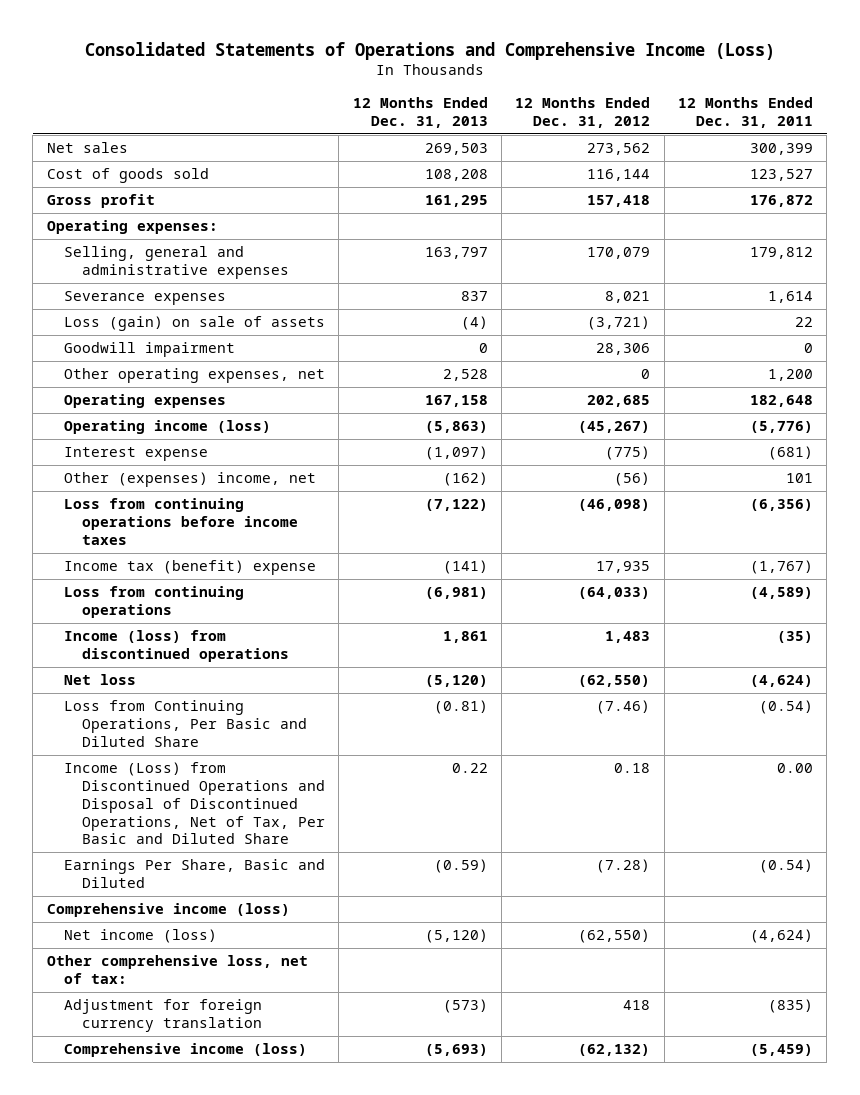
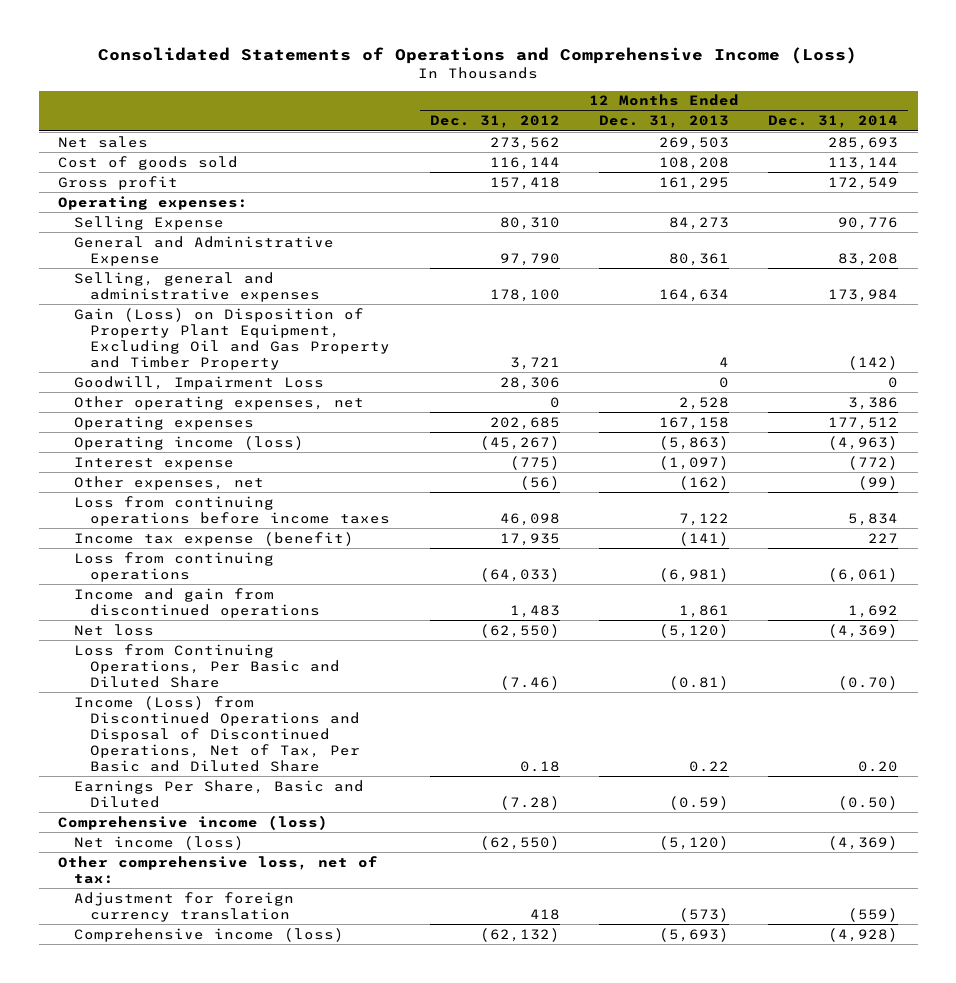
[678,97,814,129] 12 Months Ended Dec. 31, 2011 -> none
none -> [767,115,898,129] Dec. 31, 2014
[64,291,227,306] Severance expenses -> none
none -> [74,215,225,230] Selling Expense
none -> [74,235,335,266] General and Administrative Expense
[424,247,488,260] 163,797 -> [658,288,729,302] 164,634
[587,247,651,260] 170,079 -> [489,288,560,302] 178,100
[64,316,326,332] Loss (gain) on sale of assets -> [74,307,391,370] Gain (Loss) on Disposition of Property Plant Equipment, Excluding Oil and Gas Property and Timber Property
[460,316,488,331] (4) -> [718,356,729,367] 4
[587,316,651,331] (3,721) -> [509,356,560,370] 3,721
[64,342,236,358] Goodwill impairment -> [74,375,325,390] Goodwill, Impairment Loss
[64,472,317,488] Other (expenses) income, net -> [74,475,265,490] Other expenses, net
[424,499,488,512] (7,122) -> [678,512,729,526] 7,122
[578,499,651,512] (46,098) -> [499,512,560,526] 46,098
[64,560,317,576] Income tax (benefit) expense -> [74,531,355,546] Income tax expense (benefit)
[64,630,289,663] Income (loss) from discontinued operations -> [74,587,321,618] Income and gain from discontinued operations

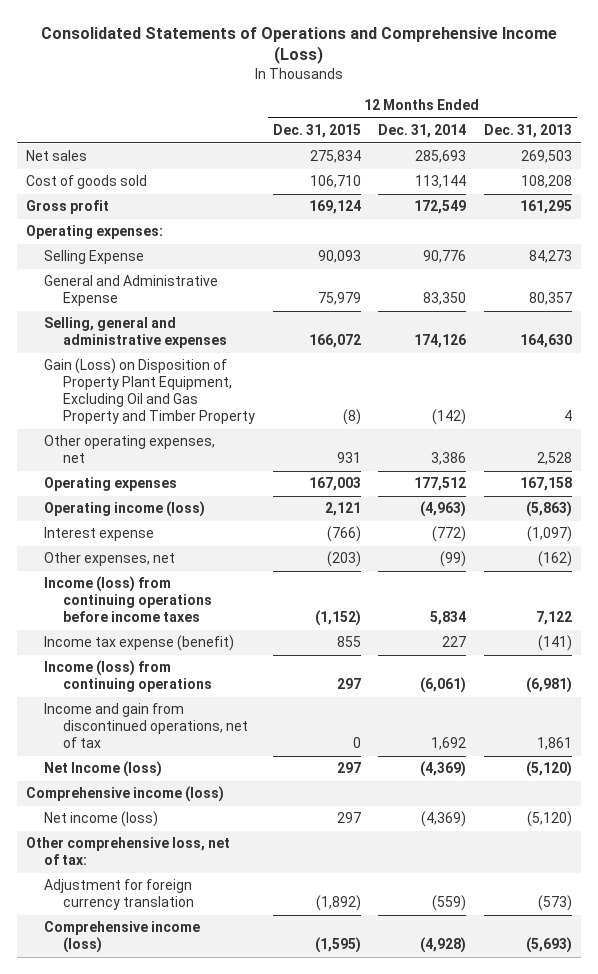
[429,115,560,129] Dec. 31, 2012 -> none
none -> [272,124,361,139] Dec. 31, 2015
[668,252,729,266] 80,361 -> [529,292,573,306] 80,357
[837,252,898,266] 83,208 -> [423,292,467,306] 83,350
[658,288,729,302] 164,634 -> [520,334,573,349] 164,630
[827,288,898,302] 173,984 -> [414,334,467,349] 174,126
[74,375,325,390] Goodwill, Impairment Loss -> none
[74,495,391,526] Loss from continuing operations before income taxes -> [44,576,213,623] Income (loss) from continuing operations before income taxes
[74,643,341,688] Loss from Continuing Operations, Per Basic and Diluted Share -> none
[74,695,361,772] Income (Loss) from Discontinued Operations and Disposal of Discontinued Operations, Net of Tax, Per Basic and Diluted Share -> none
[74,779,365,808] Earnings Per Share, Basic and Diluted -> none
[74,551,275,582] Loss from continuing operations -> [44,660,213,693] Income (loss) from continuing operations
[74,587,321,618] Income and gain from discontinued operations -> [44,703,249,749] Income and gain from discontinued operations, net of tax
[74,623,155,636] Net loss -> [44,761,163,778] Net Income (loss)

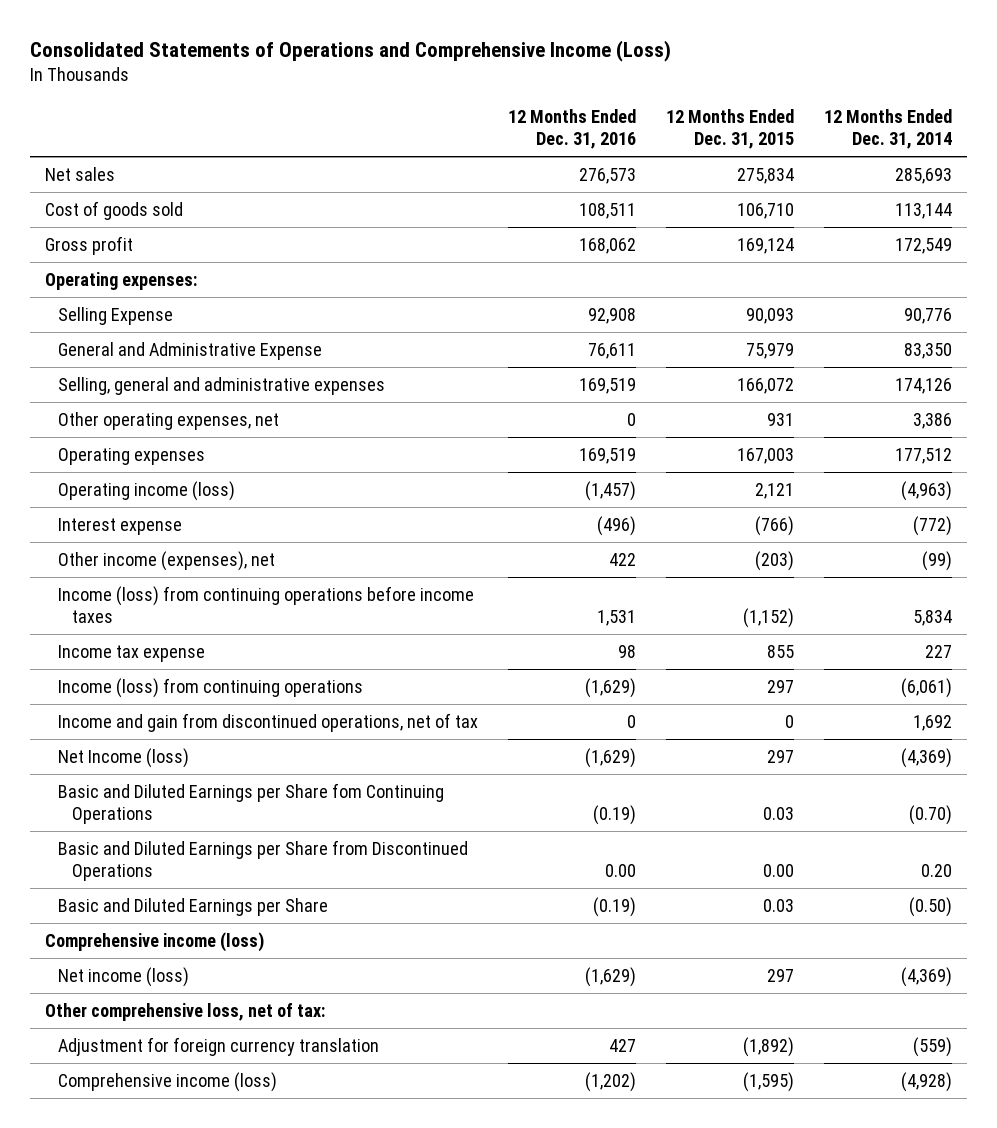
[484,124,573,139] Dec. 31, 2013 -> none
none -> [508,108,637,150] 12 Months Ended Dec. 31, 2016
[44,358,256,425] Gain (Loss) on Disposition of Property Plant Equipment, Excluding Oil and Gas Property and Timber Property -> none
[44,552,176,567] Other expenses, net -> [58,550,276,571] Other income (expenses), net
[44,635,235,652] Income tax expense (benefit) -> [58,644,206,662] Income tax expense
none -> [58,782,445,824] Basic and Diluted Earnings per Share fom Continuing Operations
none -> [58,839,469,881] Basic and Diluted Earnings per Share from Discontinued Operations
none -> [58,897,329,916] Basic and Diluted Earnings per Share

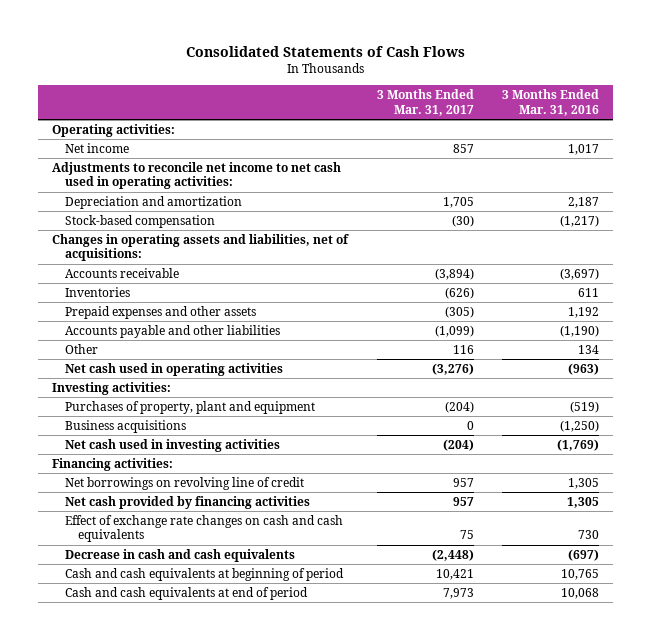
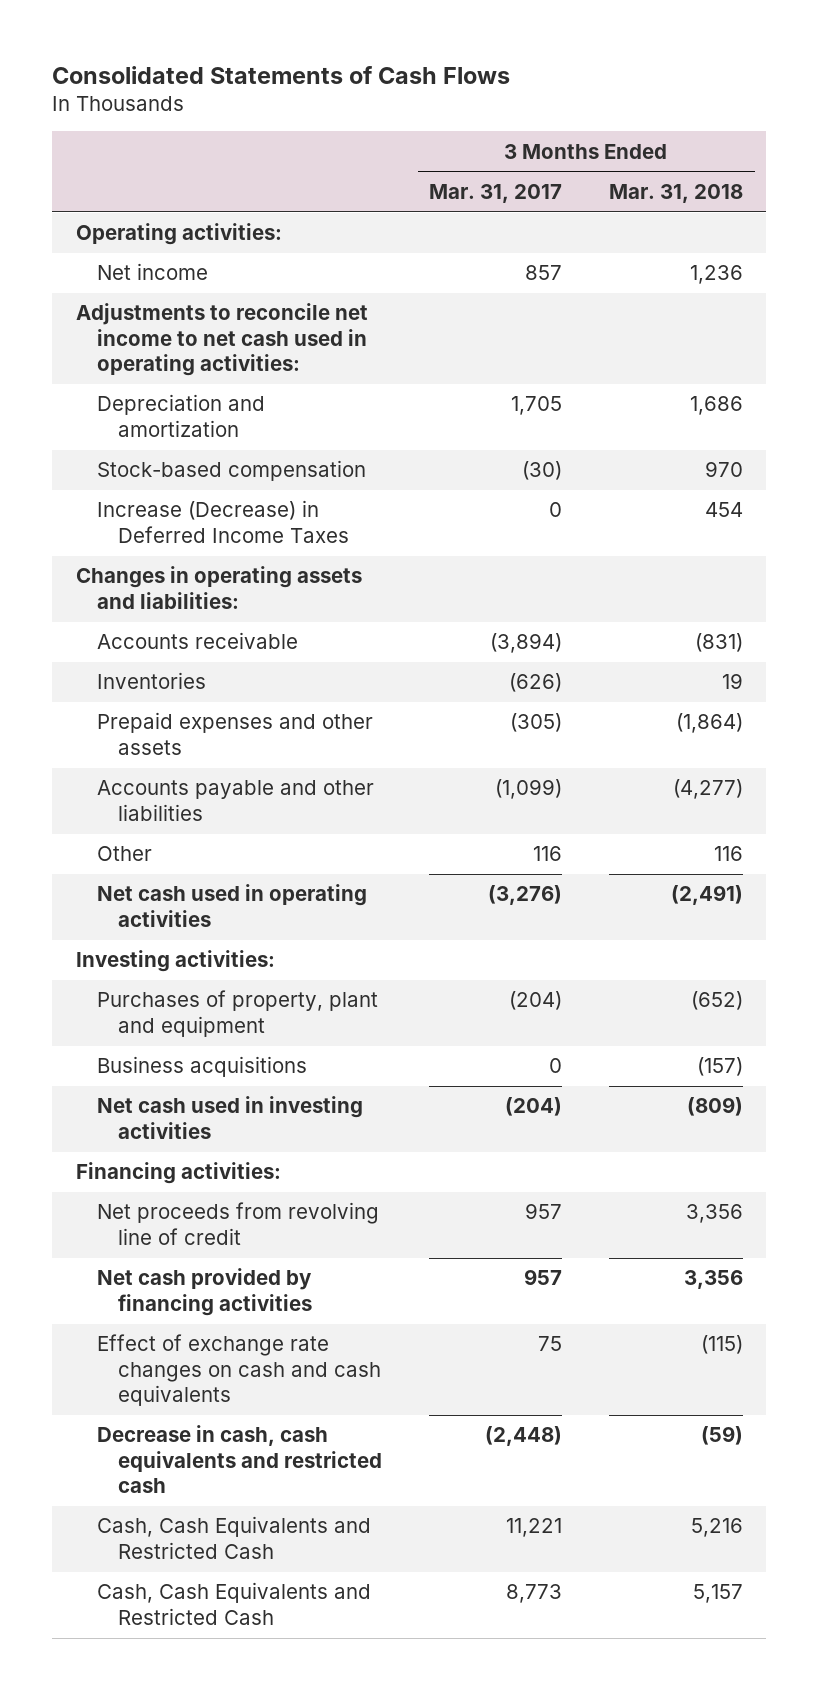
[501,89,599,116] 3 Months Ended Mar. 31, 2016 -> none
none -> [608,183,743,203] Mar. 31, 2018
none -> [97,500,350,543] Increase (Decrease) in Deferred Income Taxes
[52,233,350,262] Changes in operating assets and liabilities, net of acquisitions: -> [75,566,362,609] Changes in operating assets and liabilities:
[65,476,305,490] Net borrowings on revolving line of credit -> [97,1202,380,1245] Net proceeds from revolving line of credit
[65,567,345,581] Cash and cash equivalents at beginning of period -> none
[65,586,309,600] Cash and cash equivalents at end of period -> none
[65,548,296,562] Decrease in cash and cash equivalents -> [97,1425,383,1494] Decrease in cash, cash equivalents and restricted cash
none -> [97,1516,372,1559] Cash, Cash Equivalents and Restricted Cash
none -> [97,1582,372,1625] Cash, Cash Equivalents and Restricted Cash

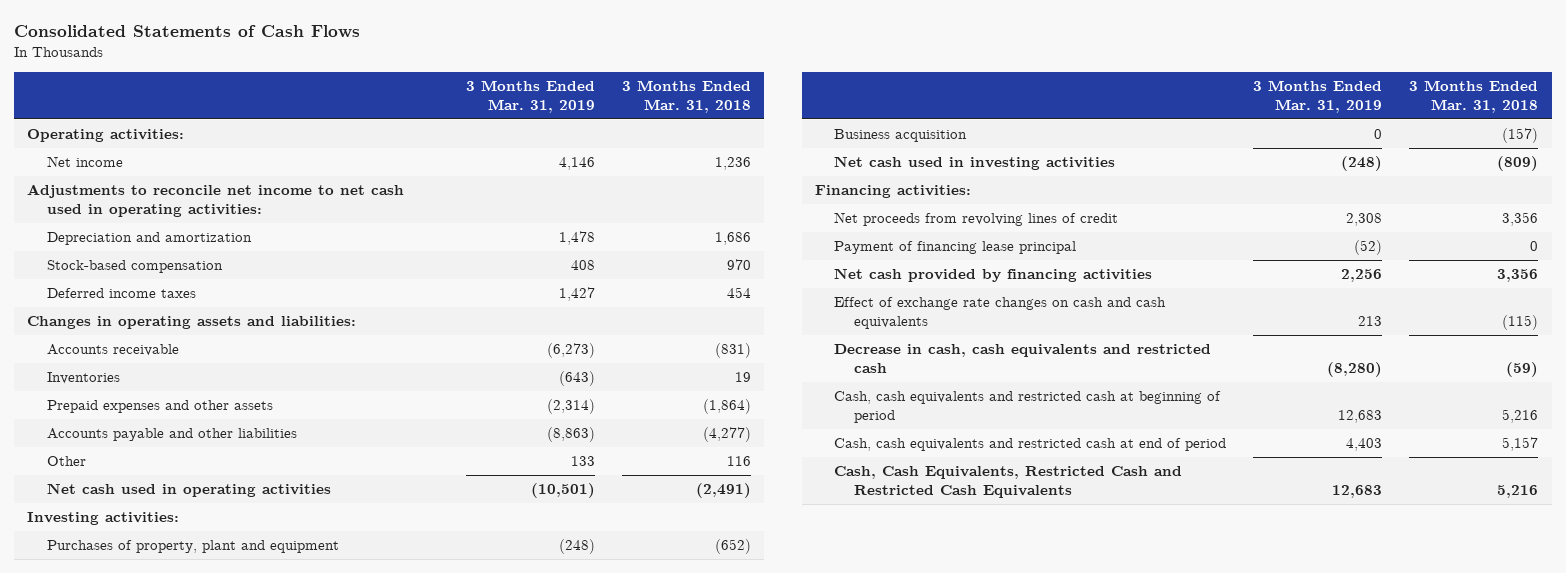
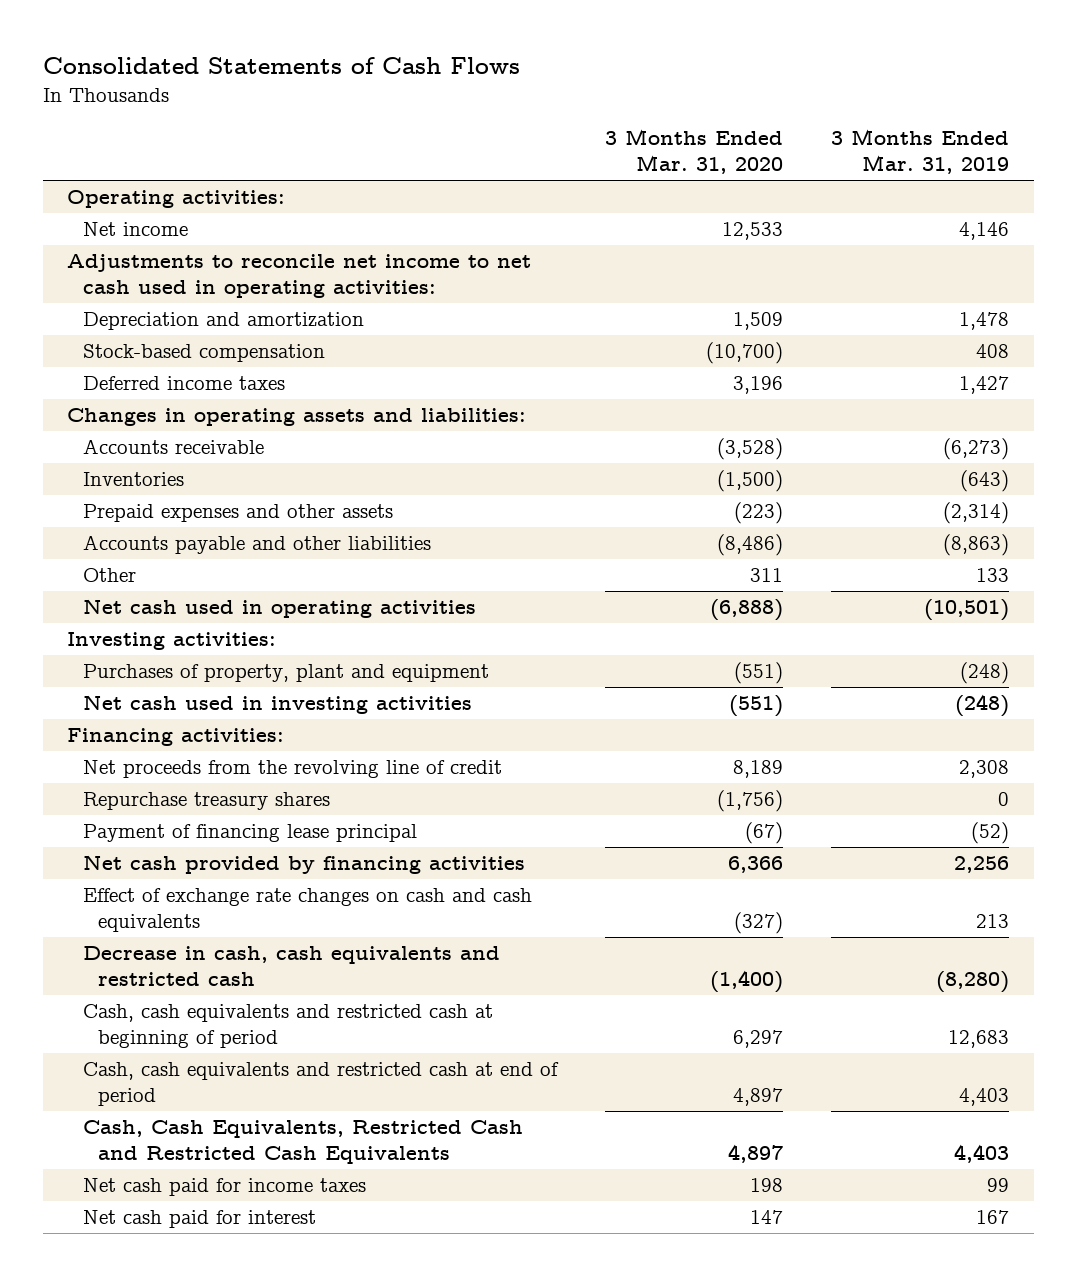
[621,80,751,113] 3 Months Ended Mar. 31, 2018 -> none
none -> [605,129,784,175] 3 Months Ended Mar. 31, 2020
[834,129,968,143] Business acquisition -> none
[834,212,1119,227] Net proceeds from revolving lines of credit -> [82,760,502,779] Net proceeds from the revolving line of credit
none -> [82,792,330,811] Repurchase treasury shares
[1332,485,1383,499] 12,683 -> [954,1144,1010,1164] 4,403
none -> [82,1178,366,1197] Net cash paid for income taxes
none -> [82,1210,316,1229] Net cash paid for interest

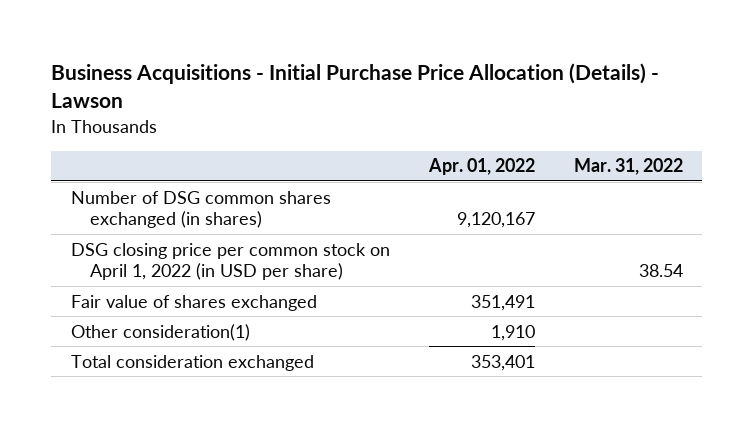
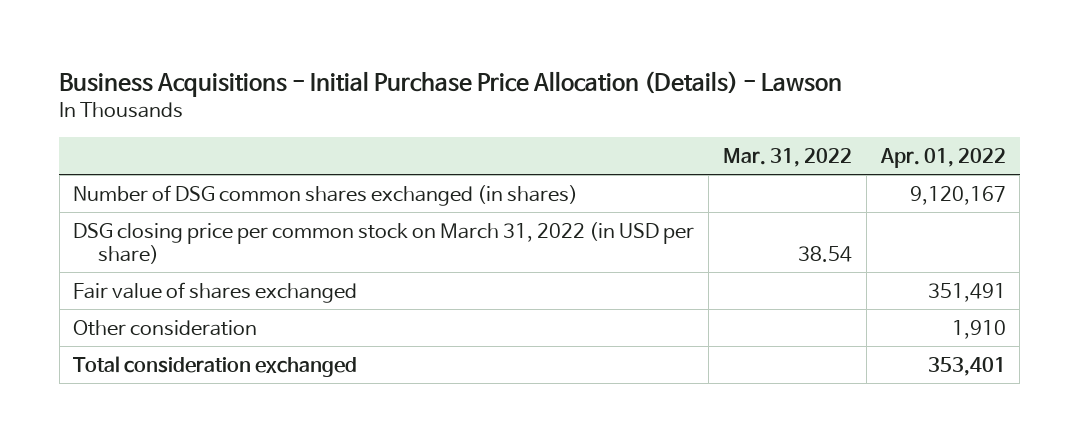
[70,242,390,281] DSG closing price per common stock on April 1, 2022 (in USD per share) -> [73,221,695,265] DSG closing price per common stock on March 31, 2022 (in USD per share)
[70,323,250,341] Other consideration(1) -> [73,319,258,336] Other consideration

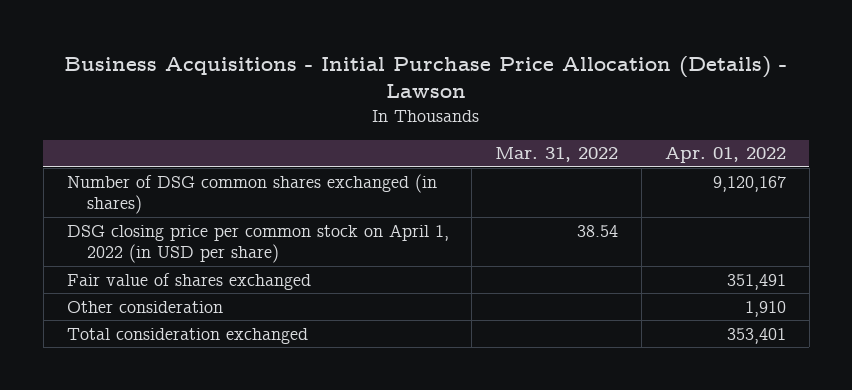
[73,221,695,265] DSG closing price per common stock on March 31, 2022 (in USD per share) -> [66,223,449,264] DSG closing price per common stock on April 1, 2022 (in USD per share)

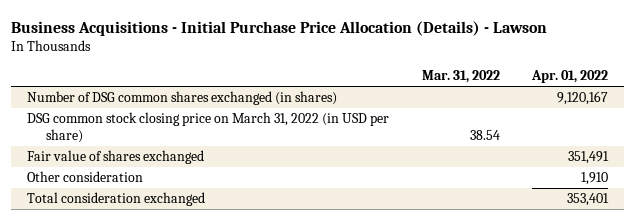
[66,223,449,264] DSG closing price per common stock on April 1, 2022 (in USD per share) -> [27,112,390,143] DSG common stock closing price on March 31, 2022 (in USD per share)

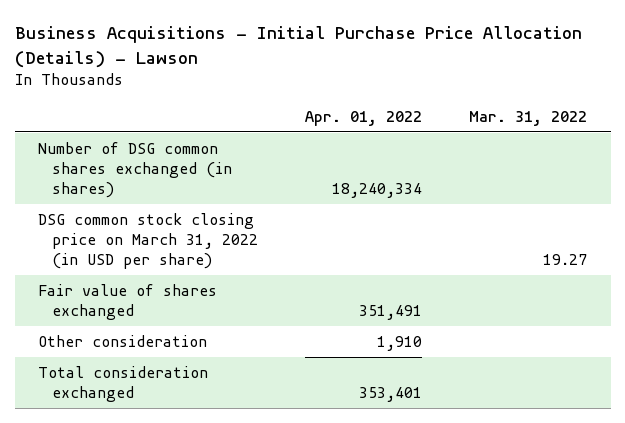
[557,91,609,106] 9,120,167 -> [331,183,422,199] 18,240,334
[469,129,500,140] 38.54 -> [542,254,587,266] 19.27

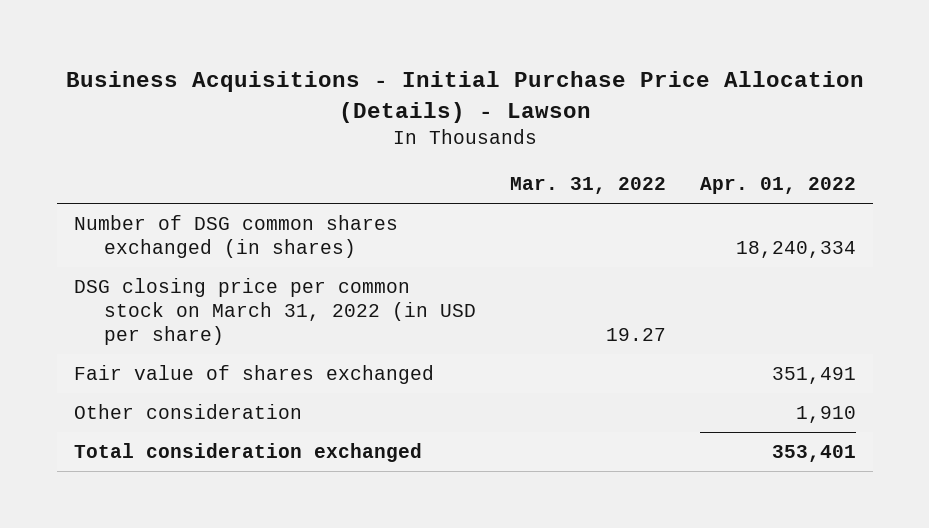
[38,212,258,270] DSG common stock closing price on March 31, 2022 (in USD per share) -> [73,278,476,346] DSG closing price per common stock on March 31, 2022 (in USD per share)

